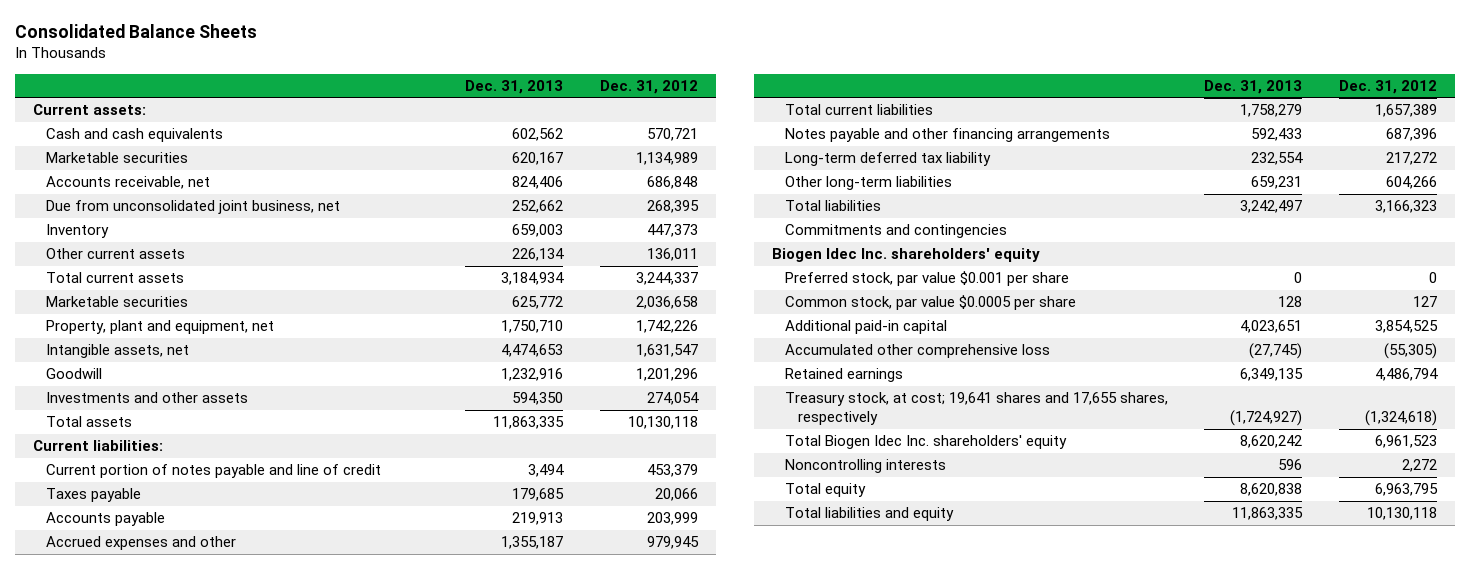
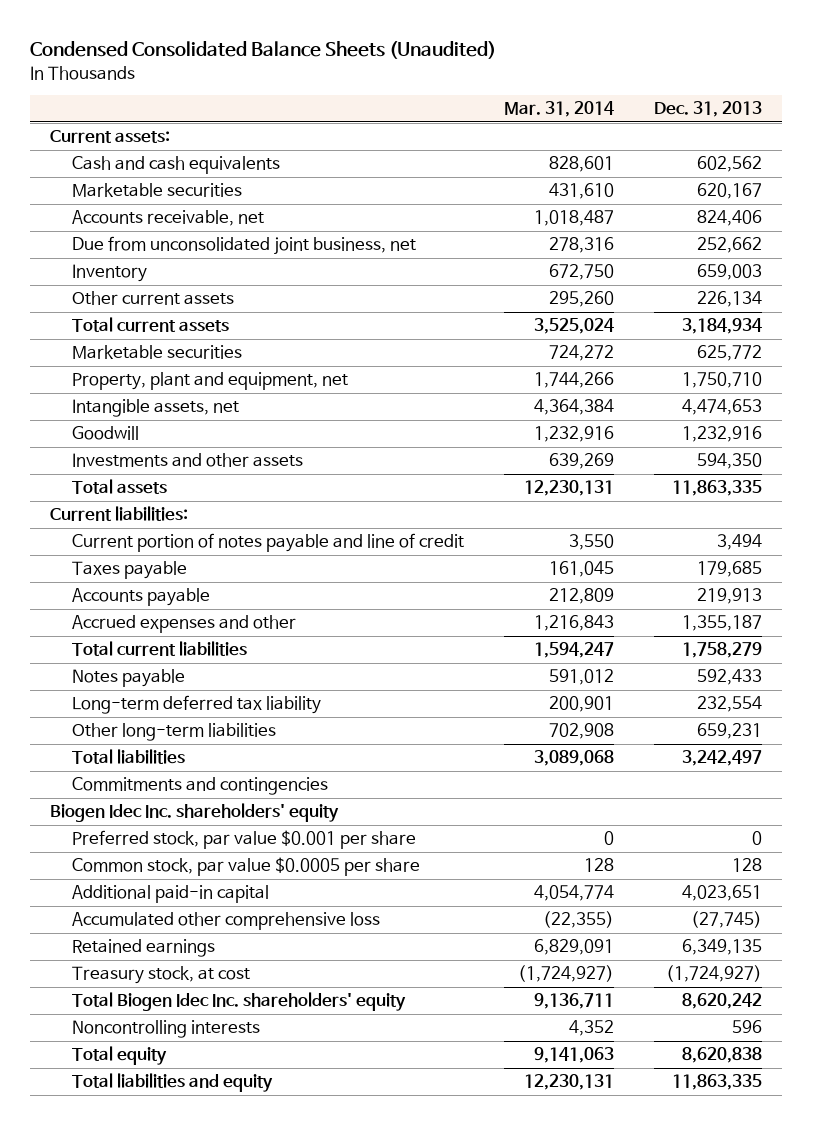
[14,24,257,39] Consolidated Balance Sheets -> [30,41,497,60] Condensed Consolidated Balance Sheets (Unaudited)
[599,79,698,94] Dec. 31, 2012 -> none
none -> [503,101,614,118] Mar. 31, 2014
[784,128,1110,143] Notes payable and other financing arrangements -> [71,669,185,688] Notes payable
[784,392,1168,426] Treasury stock, at cost; 19,641 shares and 17,655 shares, respectively -> [71,966,250,985] Treasury stock, at cost

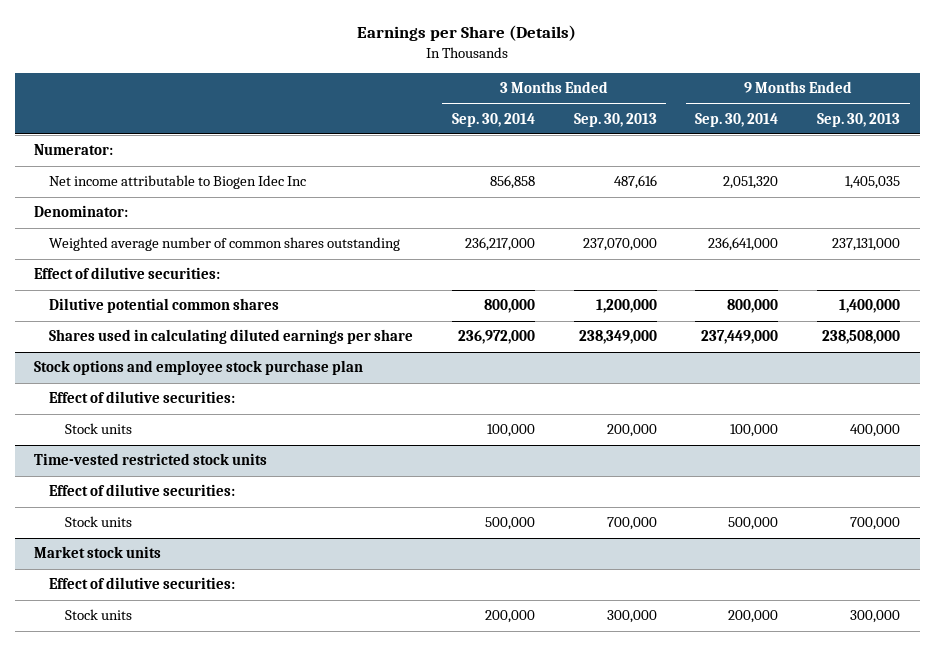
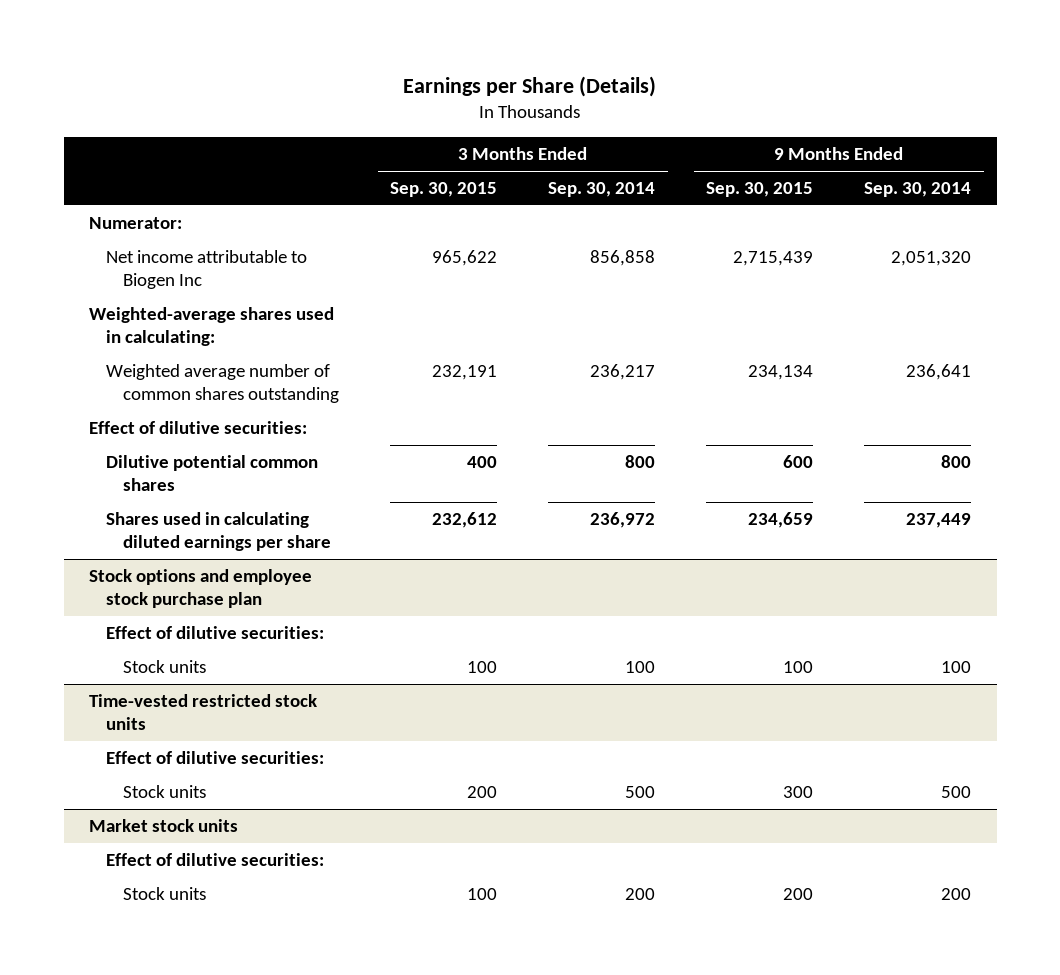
[573,112,657,127] Sep. 30, 2013 -> none
[817,112,901,127] Sep. 30, 2013 -> none
none -> [390,182,498,198] Sep. 30, 2015
none -> [706,182,814,198] Sep. 30, 2015
[33,205,128,218] Denominator: -> none
[49,175,307,190] Net income attributable to Biogen Idec Inc -> [106,249,308,290] Net income attributable to Biogen Inc
none -> [89,306,335,347] Weighted-average shares used in calculating:
[465,237,536,252] 236,217,000 -> [590,363,656,380] 236,217
[708,237,779,252] 236,641,000 -> [906,363,972,380] 236,641
[484,299,536,314] 800,000 -> [625,454,656,468] 800
[727,299,779,314] 800,000 -> [941,454,972,468] 800
[458,330,536,345] 236,972,000 -> [590,511,656,528] 236,972
[701,330,779,345] 237,449,000 -> [906,512,972,528] 237,449
[487,424,536,438] 100,000 -> [625,660,656,673] 100
[730,424,779,438] 100,000 -> [941,660,972,673] 100
[485,517,536,531] 500,000 -> [625,785,656,798] 500
[728,517,779,531] 500,000 -> [941,785,972,798] 500
[485,610,536,624] 200,000 -> [625,887,656,900] 200
[728,610,779,624] 200,000 -> [941,887,972,900] 200

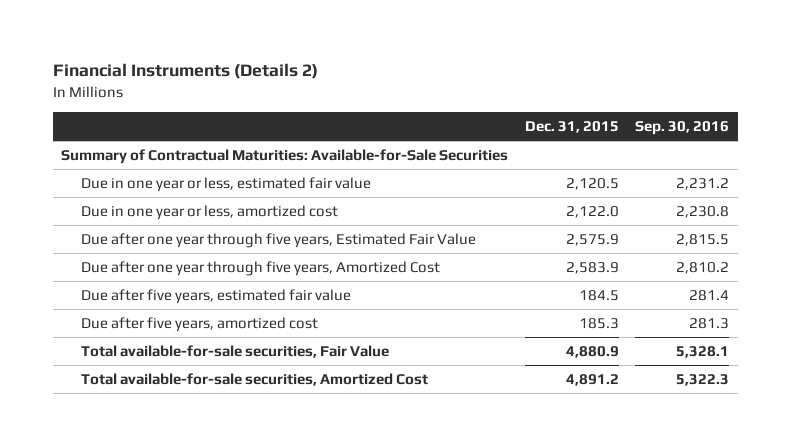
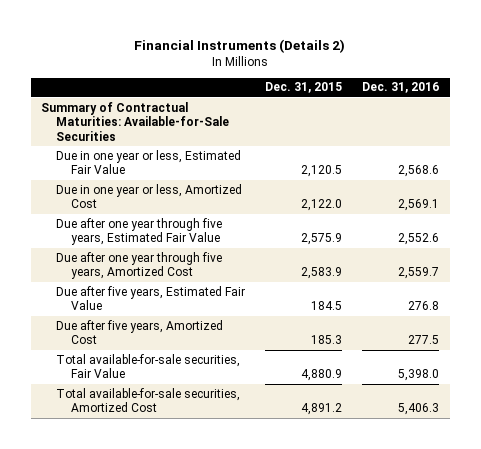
[635,120,730,135] Sep. 30, 2016 -> none
none -> [362,82,440,94] Dec. 31, 2016
[80,177,371,193] Due in one year or less, estimated fair value -> [55,149,241,175] Due in one year or less, Estimated Fair Value
[80,205,338,221] Due in one year or less, amortized cost -> [55,183,242,209] Due in one year or less, Amortized Cost
[80,289,351,305] Due after five years, estimated fair value -> [55,285,245,311] Due after five years, Estimated Fair Value
[80,317,318,333] Due after five years, amortized cost -> [55,319,223,345] Due after five years, Amortized Cost

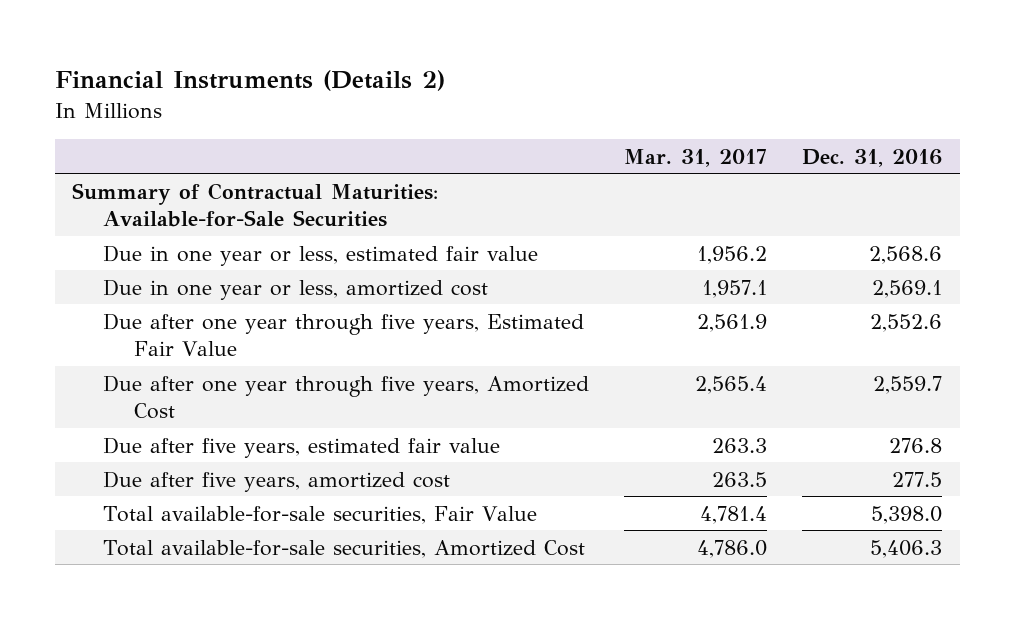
[265,82,343,94] Dec. 31, 2015 -> none
none -> [624,148,768,167] Mar. 31, 2017
[55,149,241,175] Due in one year or less, Estimated Fair Value -> [102,244,538,266] Due in one year or less, estimated fair value
[55,183,242,209] Due in one year or less, Amortized Cost -> [102,278,488,300] Due in one year or less, amortized cost
[55,285,245,311] Due after five years, Estimated Fair Value -> [102,436,500,458] Due after five years, estimated fair value
[55,319,223,345] Due after five years, Amortized Cost -> [102,470,450,492] Due after five years, amortized cost

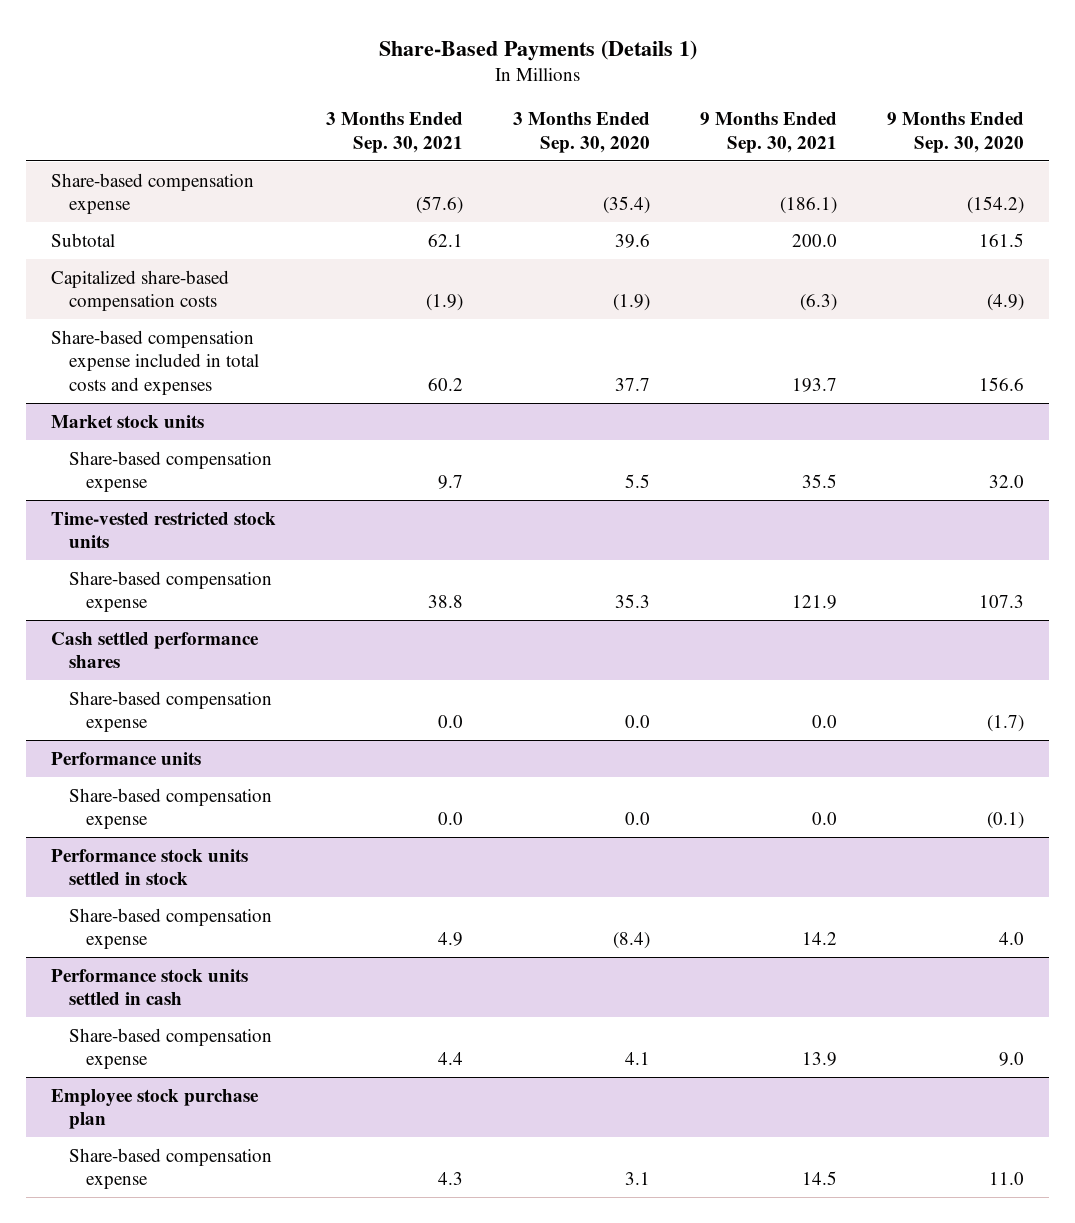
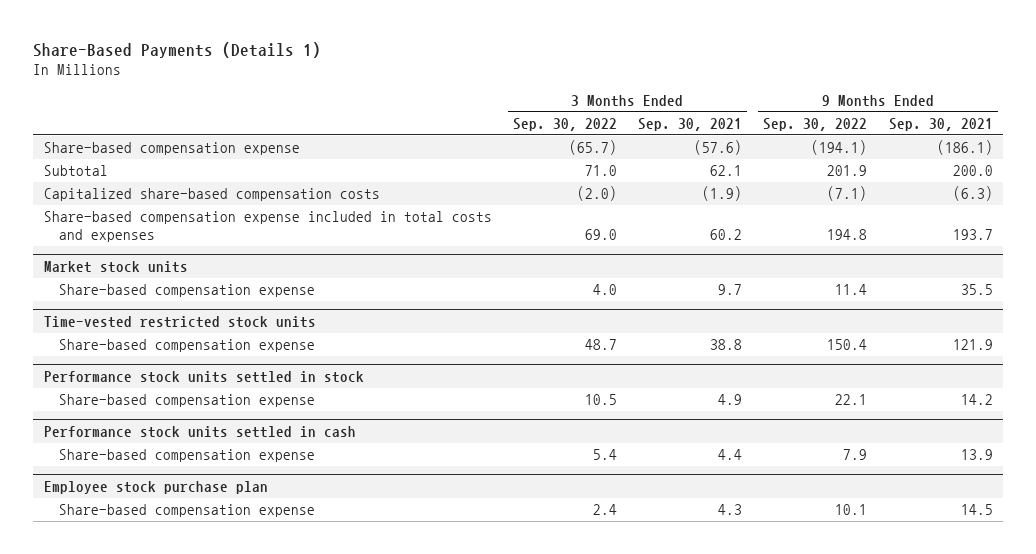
[513,112,651,153] 3 Months Ended Sep. 30, 2020 -> none
[887,112,1025,153] 9 Months Ended Sep. 30, 2020 -> none
none -> [512,117,617,131] Sep. 30, 2022
none -> [763,117,868,131] Sep. 30, 2022
[51,631,260,669] Cash settled performance shares -> none
[68,690,272,733] Share-based compensation expense -> none
[51,751,202,765] Performance units -> none
[68,787,272,830] Share-based compensation expense -> none

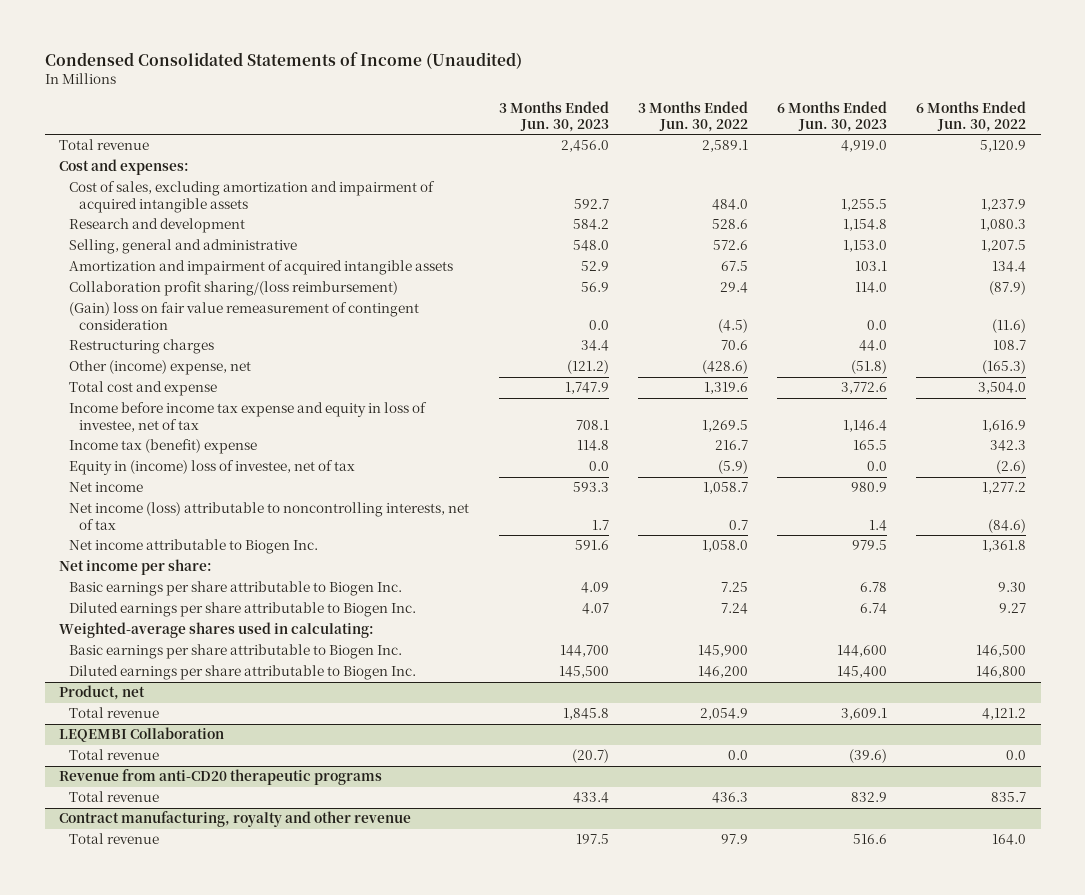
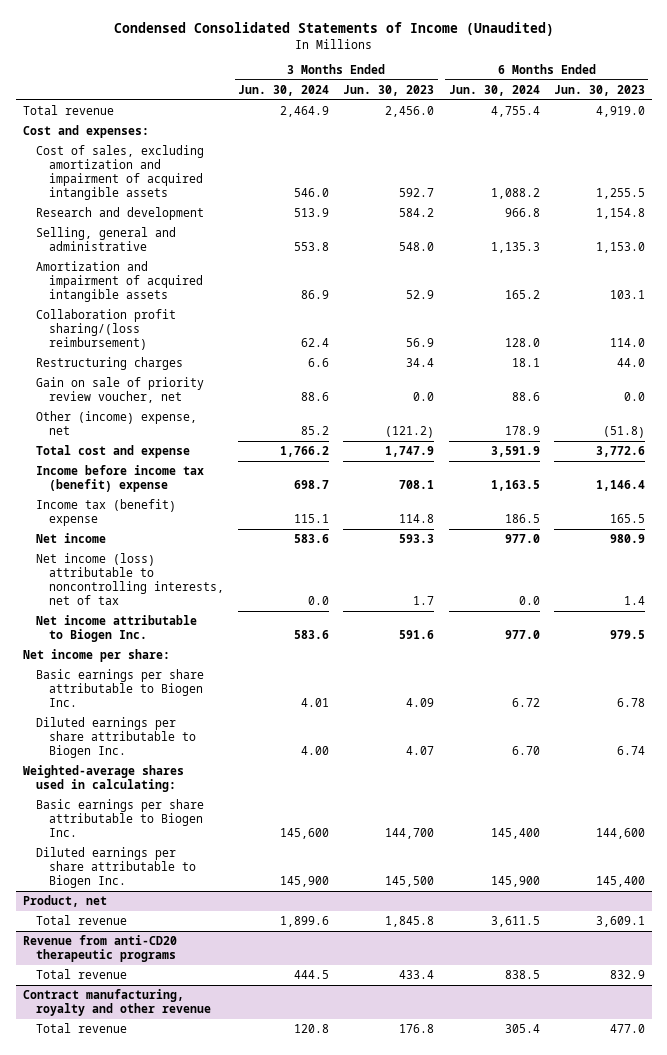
[637,100,748,132] 3 Months Ended Jun. 30, 2022 -> none
[916,100,1027,132] 6 Months Ended Jun. 30, 2022 -> none
none -> [238,84,330,96] Jun. 30, 2024
none -> [448,84,540,96] Jun. 30, 2024
[69,302,420,330] (Gain) loss on fair value remeasurement of contingent consideration -> none
none -> [36,376,205,403] Gain on sale of priority review voucher, net
[69,402,428,432] Income before income tax expense and equity in loss of investee, net of tax -> [36,464,205,492] Income before income tax (benefit) expense
[69,460,356,476] Equity in (income) loss of investee, net of tax -> none
[59,727,225,743] LEQEMBI Collaboration -> none
[69,749,160,761] Total revenue -> none
[575,834,609,845] 197.5 -> [399,1023,435,1033] 176.8
[852,834,887,845] 516.6 -> [609,1023,645,1033] 477.0

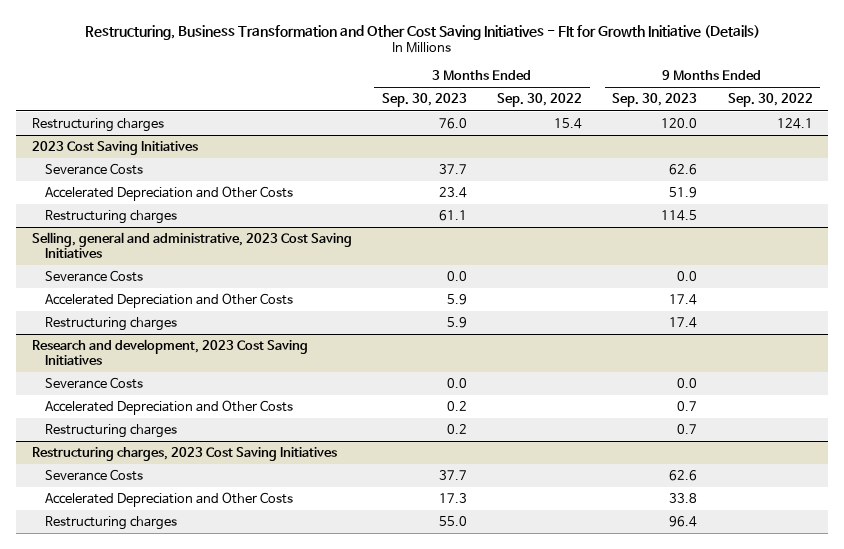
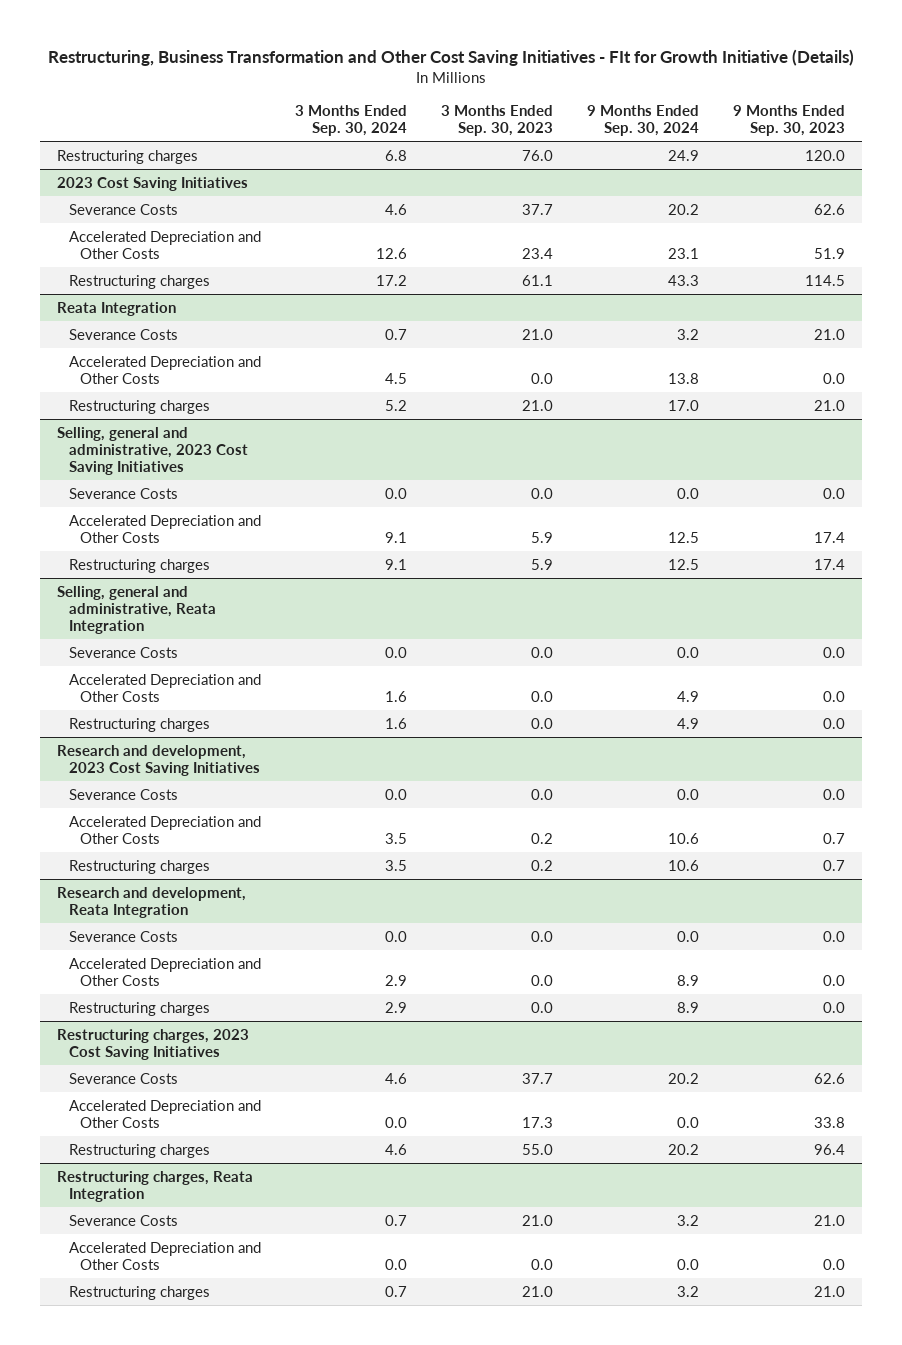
[497,93,583,108] Sep. 30, 2022 -> none
[727,93,813,108] Sep. 30, 2022 -> none
none -> [294,105,407,137] 3 Months Ended Sep. 30, 2024
none -> [586,105,699,137] 9 Months Ended Sep. 30, 2024
none -> [57,301,177,316] Reata Integration
none -> [68,328,178,340] Severance Costs
none -> [68,355,261,384] Accelerated Depreciation and Other Costs
none -> [68,399,210,414] Restructuring charges
none -> [57,585,216,634] Selling, general and administrative, Reata Integration
none -> [68,646,178,658] Severance Costs
none -> [68,673,261,702] Accelerated Depreciation and Other Costs
none -> [68,717,210,732] Restructuring charges
none -> [57,886,247,918] Research and development, Reata Integration
none -> [68,930,178,942] Severance Costs
none -> [68,957,261,986] Accelerated Depreciation and Other Costs
none -> [68,1001,210,1016] Restructuring charges
none -> [57,1170,254,1202] Restructuring charges, Reata Integration
none -> [68,1214,178,1226] Severance Costs
none -> [68,1241,261,1270] Accelerated Depreciation and Other Costs
none -> [68,1285,210,1300] Restructuring charges

